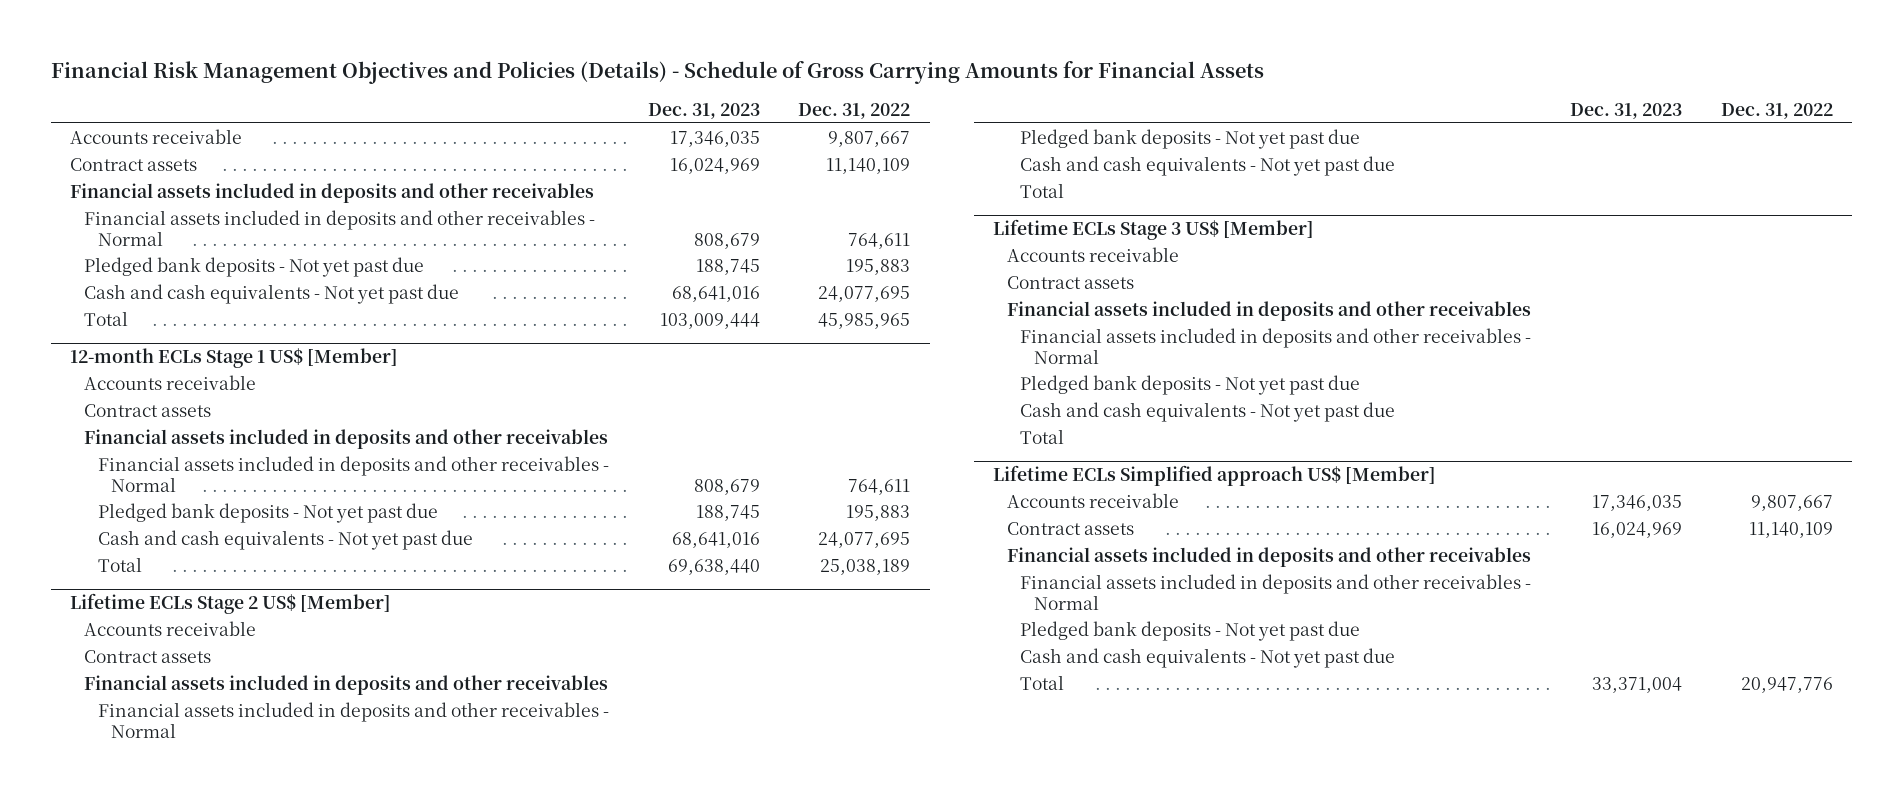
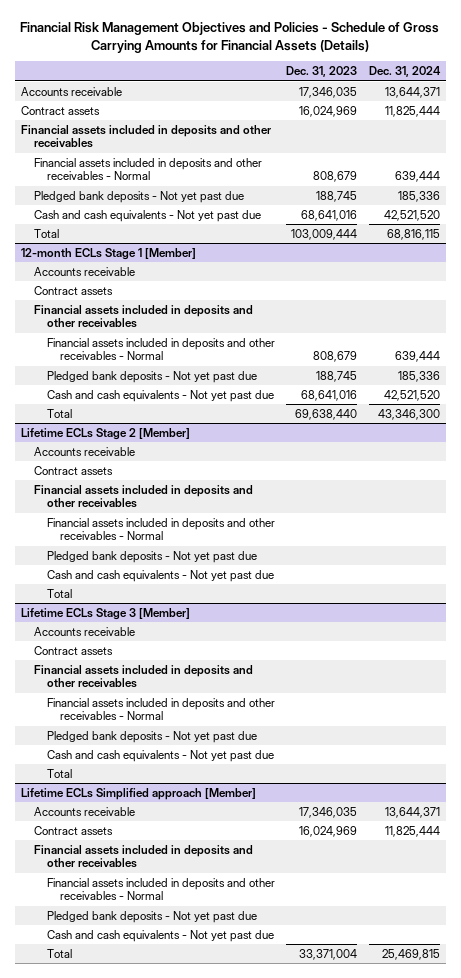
[50,61,1264,85] Financial Risk Management Objectives and Policies (Details) - Schedule of Gross Carrying Amounts for Financial Assets -> [20,22,440,53] Financial Risk Management Objectives and Policies - Schedule of Gross Carrying Amounts for Financial Assets (Details)
[798,102,911,119] Dec. 31, 2022 -> none
none -> [369,66,442,78] Dec. 31, 2024
[70,348,399,369] 12-month ECLs Stage 1 US$ [Member] -> [20,247,196,260] 12-month ECLs Stage 1 [Member]
[70,593,392,615] Lifetime ECLs Stage 2 US$ [Member] -> [20,427,190,440] Lifetime ECLs Stage 2 [Member]
[992,219,1314,241] Lifetime ECLs Stage 3 US$ [Member] -> [20,607,190,620] Lifetime ECLs Stage 3 [Member]
[992,465,1436,487] Lifetime ECLs Simplified approach US$ [Member] -> [20,787,256,800] Lifetime ECLs Simplified approach [Member]

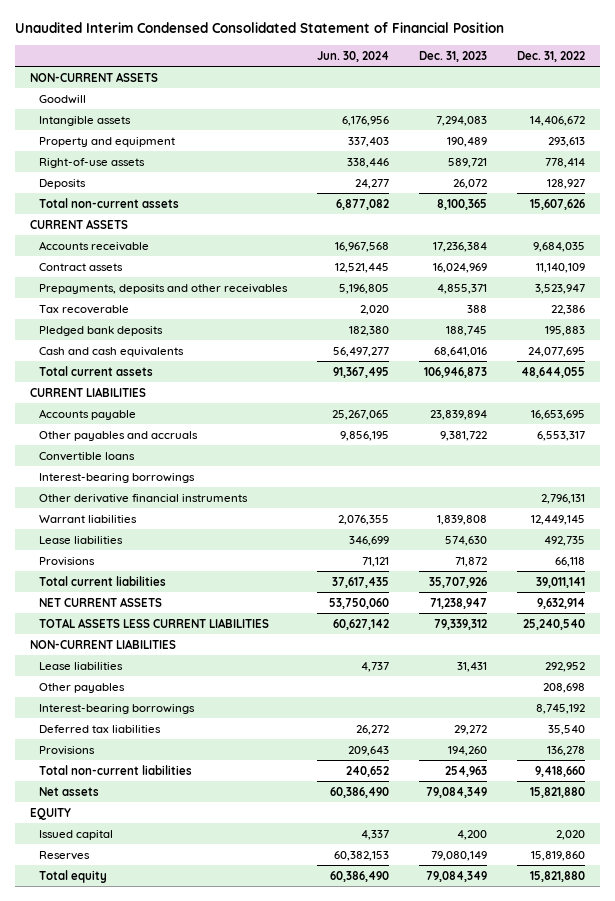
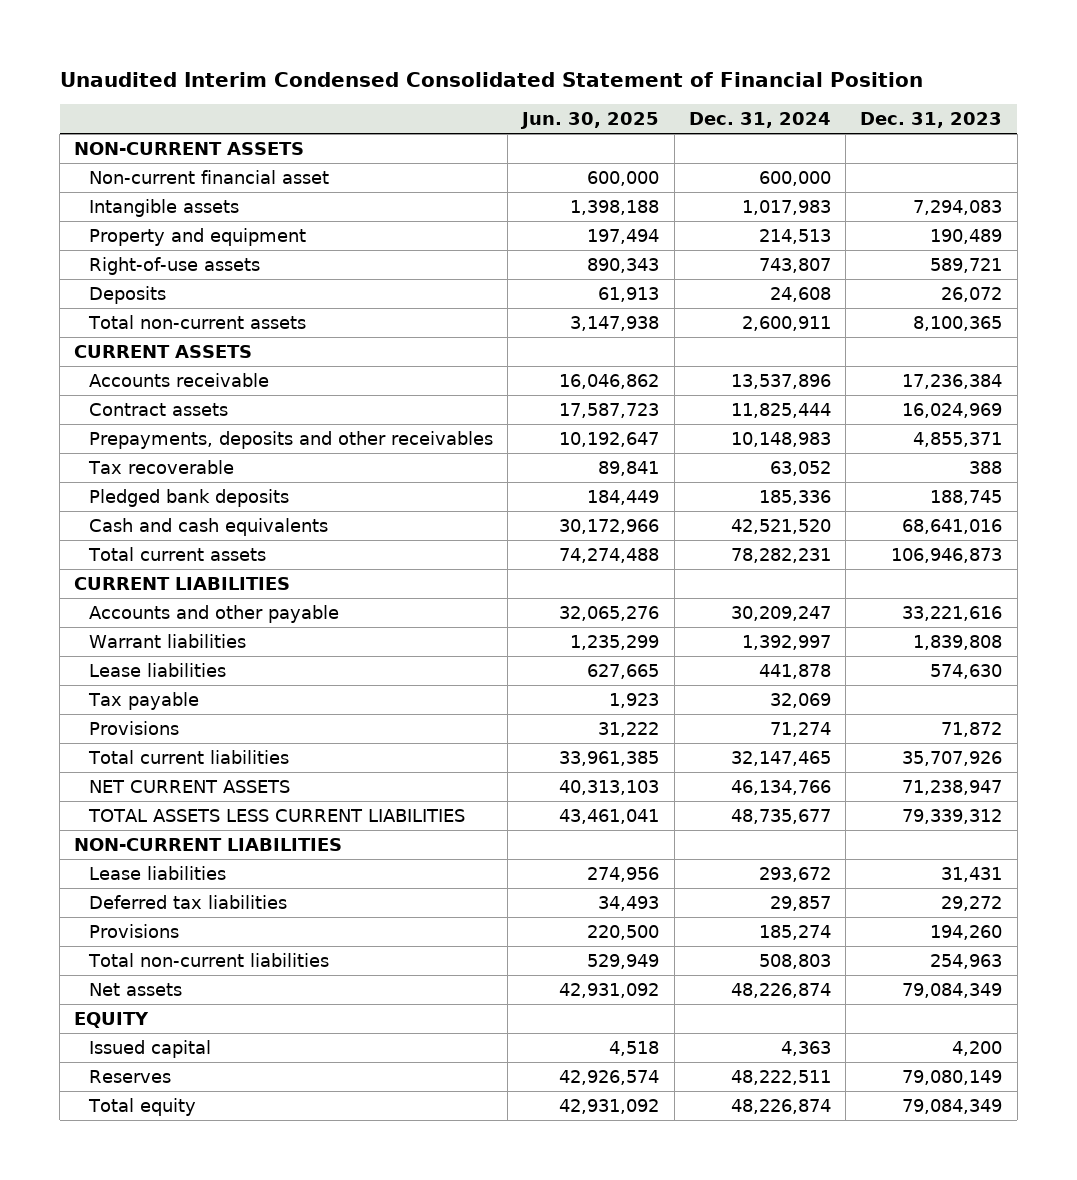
[317,50,390,62] Jun. 30, 2024 -> none
[516,50,585,62] Dec. 31, 2022 -> none
none -> [520,112,660,130] Jun. 30, 2025
none -> [688,112,831,129] Dec. 31, 2024
[39,94,87,104] Goodwill -> none
none -> [88,169,329,184] Non-current financial asset
[39,430,199,441] Other payables and accruals -> none
[39,451,136,461] Convertible loans -> none
[39,472,196,483] Interest-bearing borrowings -> none
[39,493,249,503] Other derivative financial instruments -> none
[39,408,137,420] Accounts payable -> [88,604,339,623] Accounts and other payable
[429,409,487,420] 23,839,894 -> [902,605,1003,621] 33,221,616
none -> [87,691,199,710] Tax payable
[39,682,126,693] Other payables -> none
[39,703,196,714] Interest-bearing borrowings -> none

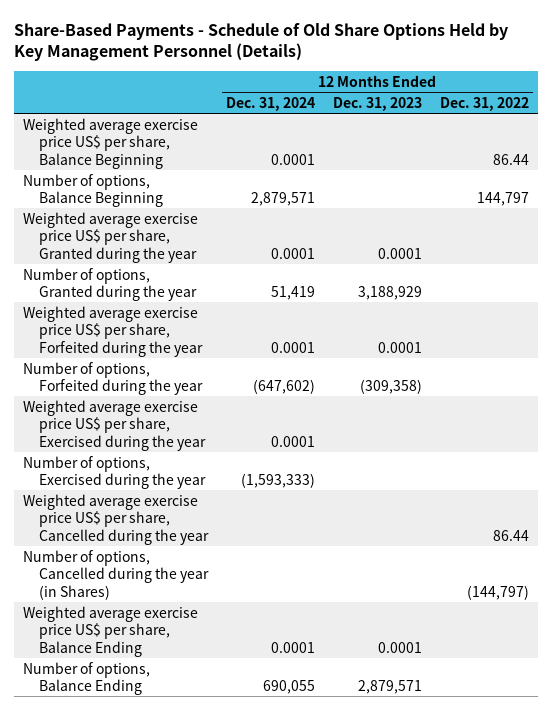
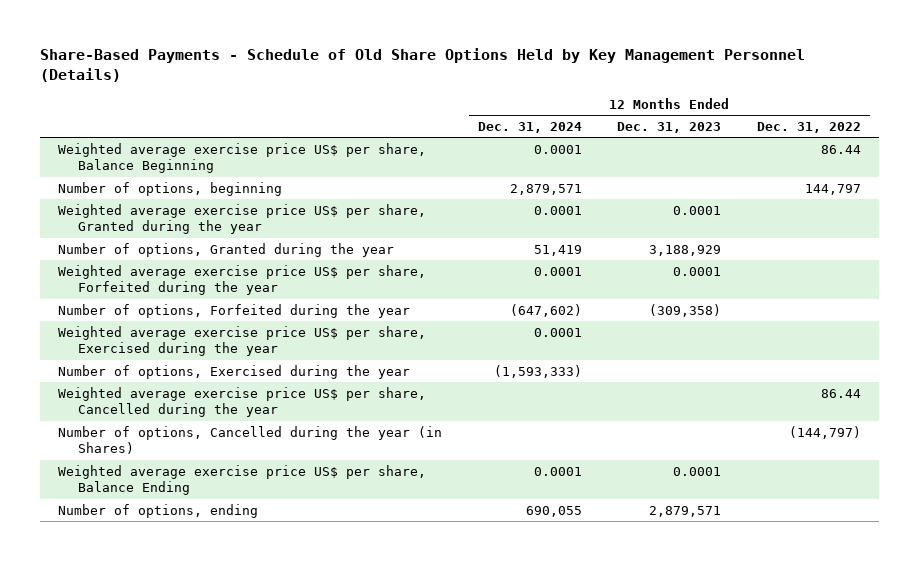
[23,173,164,208] Number of options, Balance Beginning -> [57,181,282,196] Number of options, beginning
[23,661,151,696] Number of options, Balance Ending -> [57,503,258,518] Number of options, ending

